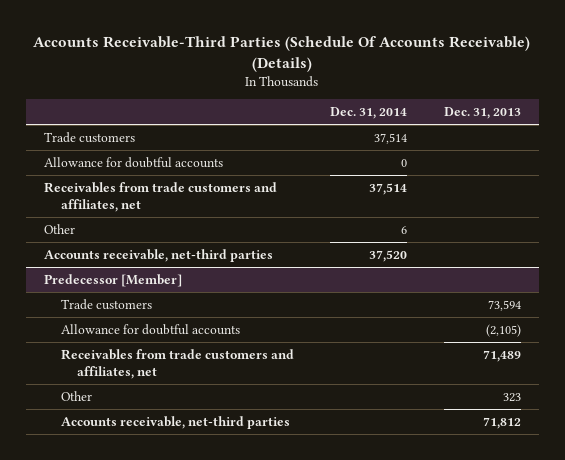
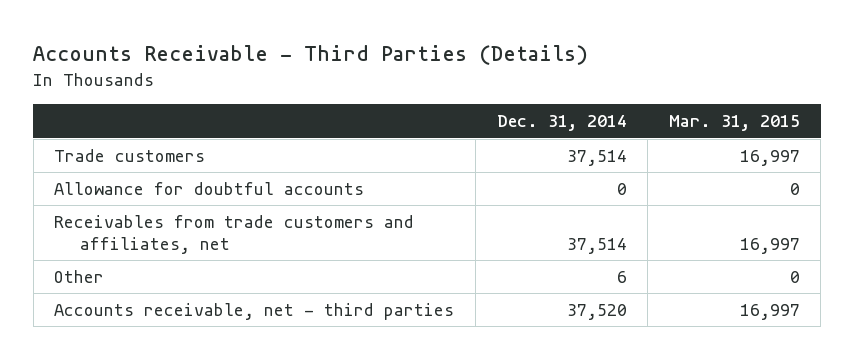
[33,35,531,72] Accounts Receivable-Third Parties (Schedule Of Accounts Receivable) (Details) -> [33,45,589,66] Accounts Receivable - Third Parties (Details)
[443,107,521,120] Dec. 31, 2013 -> none
none -> [668,115,800,132] Mar. 31, 2015
[43,273,182,287] Predecessor [Member] -> none
[60,298,152,310] Trade customers -> none
[60,323,240,335] Allowance for doubtful accounts -> none
[60,348,294,380] Receivables from trade customers and affiliates, net -> none
[60,390,92,401] Other -> none
[60,415,290,429] Accounts receivable, net-third parties -> none
[43,248,273,262] Accounts receivable, net-third parties -> [54,302,455,320] Accounts receivable, net - third parties

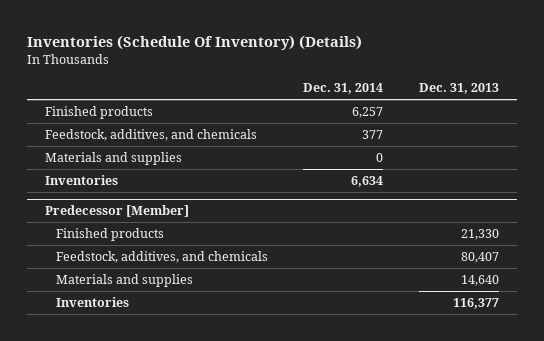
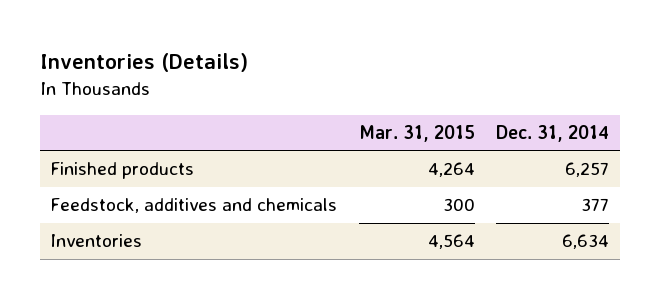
[27,34,363,50] Inventories (Schedule Of Inventory) (Details) -> [39,53,248,73] Inventories (Details)
[418,83,499,95] Dec. 31, 2013 -> none
none -> [358,124,475,142] Mar. 31, 2015
[45,151,183,165] Materials and supplies -> none
[45,128,258,141] Feedstock, additives, and chemicals -> [50,198,338,214] Feedstock, additives and chemicals
[45,205,190,218] Predecessor [Member] -> none
[56,227,165,241] Finished products -> none
[56,250,269,263] Feedstock, additives, and chemicals -> none
[56,273,194,287] Materials and supplies -> none
[56,296,130,307] Inventories -> none

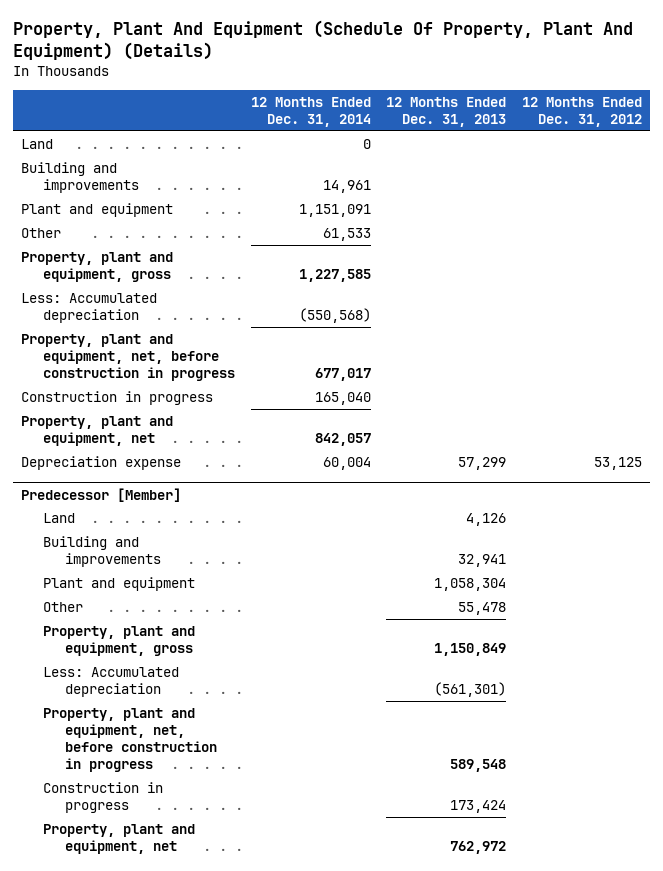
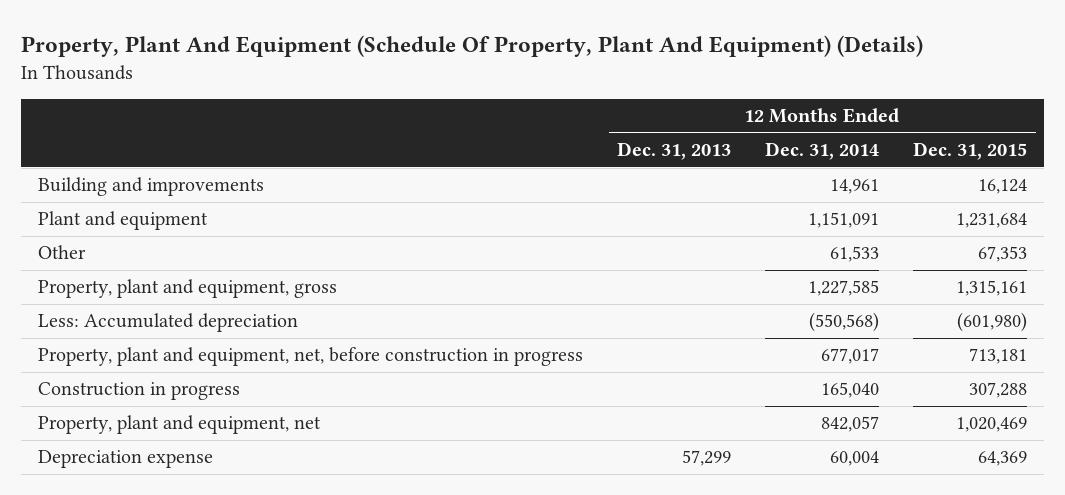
[522,97,643,128] 12 Months Ended Dec. 31, 2012 -> none
none -> [913,142,1028,161] Dec. 31, 2015
[20,138,53,149] Land -> none
[20,487,181,502] Predecessor [Member] -> none
[43,512,76,523] Land -> none
[43,535,162,568] Building and improvements -> none
[43,576,196,591] Plant and equipment -> none
[43,601,84,612] Other -> none
[43,625,196,657] Property, plant and equipment, gross -> none
[43,666,180,698] Less: Accumulated depreciation -> none
[43,707,218,773] Property, plant and equipment, net, before construction in progress -> none
[43,781,164,814] Construction in progress -> none
[43,823,196,855] Property, plant and equipment, net -> none

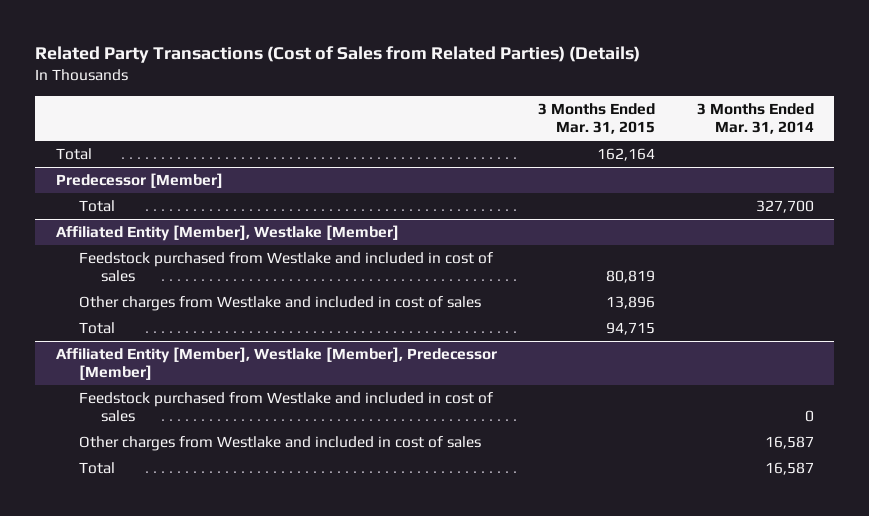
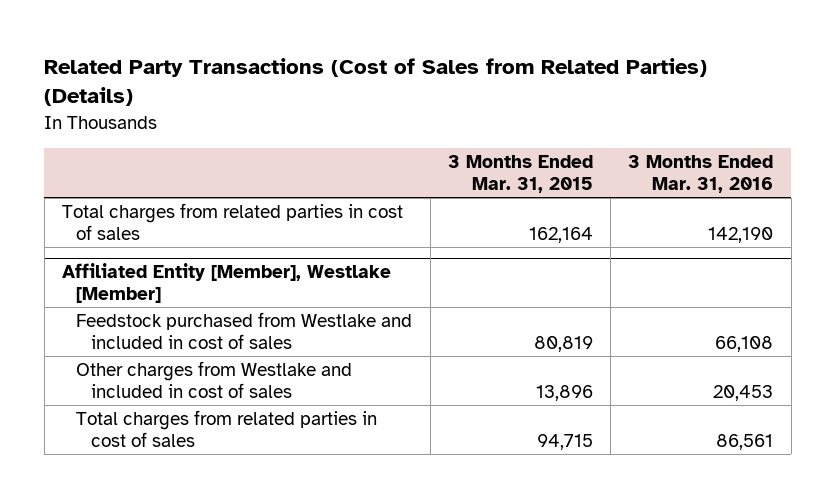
[696,102,814,135] 3 Months Ended Mar. 31, 2014 -> none
none -> [628,155,774,194] 3 Months Ended Mar. 31, 2016
[55,173,223,189] Predecessor [Member] -> none
[78,200,115,213] Total -> none
[55,148,92,161] Total -> [61,202,403,241] Total charges from related parties in cost of sales
[55,347,497,381] Affiliated Entity [Member], Westlake [Member], Predecessor [Member] -> none
[78,392,493,423] Feedstock purchased from Westlake and included in cost of sales -> none
[78,436,481,452] Other charges from Westlake and included in cost of sales -> none
[78,462,115,475] Total -> none
[78,322,115,335] Total -> [76,409,378,448] Total charges from related parties in cost of sales

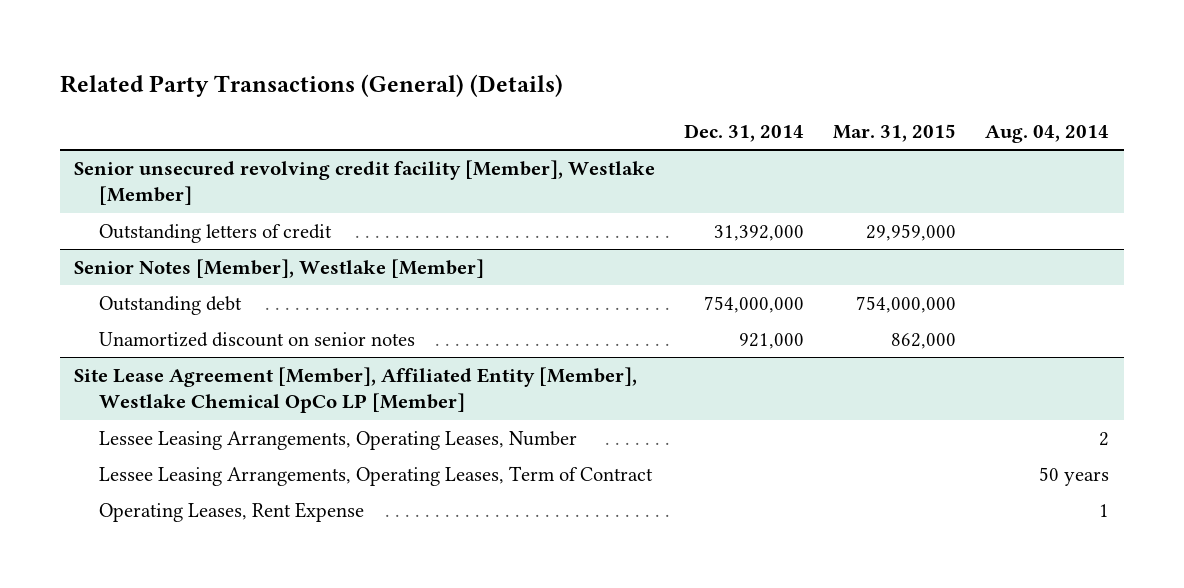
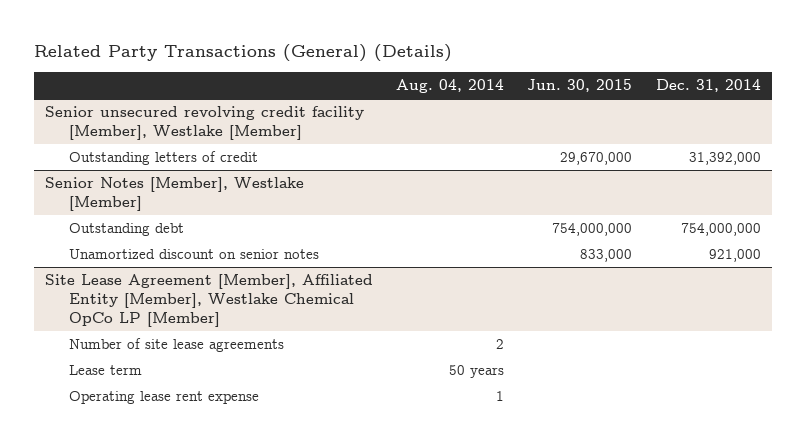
[833,123,957,142] Mar. 31, 2015 -> none
none -> [527,78,633,92] Jun. 30, 2015
[98,430,577,450] Lessee Leasing Arrangements, Operating Leases, Number -> [68,338,284,353] Number of site lease agreements
[98,465,653,486] Lessee Leasing Arrangements, Operating Leases, Term of Contract -> [68,365,142,376] Lease term
[98,501,364,522] Operating Leases, Rent Expense -> [68,391,259,405] Operating lease rent expense

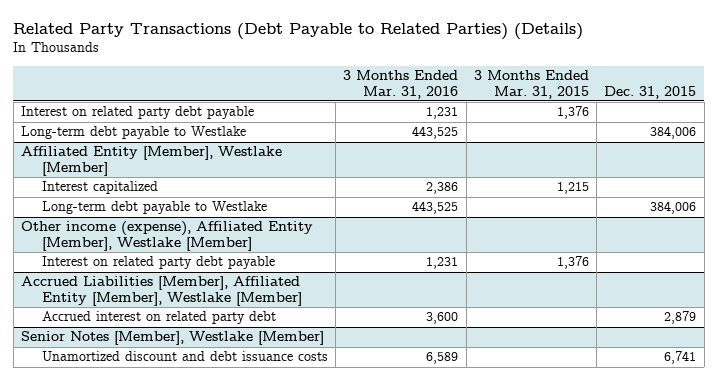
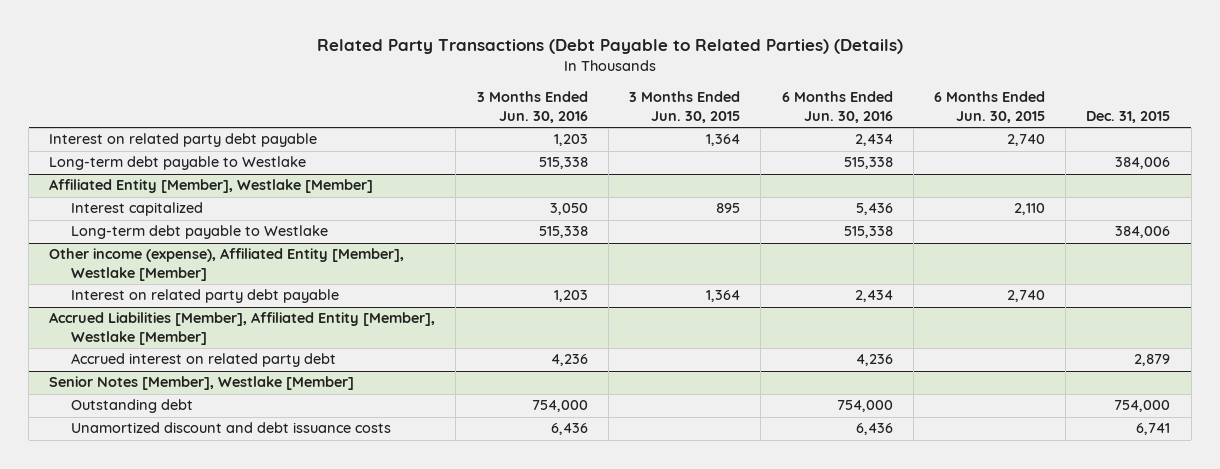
[343,70,459,99] 3 Months Ended Mar. 31, 2016 -> none
[473,70,589,99] 3 Months Ended Mar. 31, 2015 -> none
none -> [476,91,588,124] 3 Months Ended Jun. 30, 2016
none -> [629,91,741,124] 3 Months Ended Jun. 30, 2015
none -> [781,91,893,124] 6 Months Ended Jun. 30, 2016
none -> [933,91,1045,124] 6 Months Ended Jun. 30, 2015
none -> [71,399,194,414] Outstanding debt

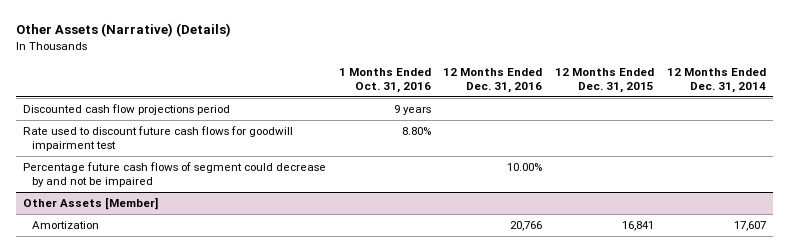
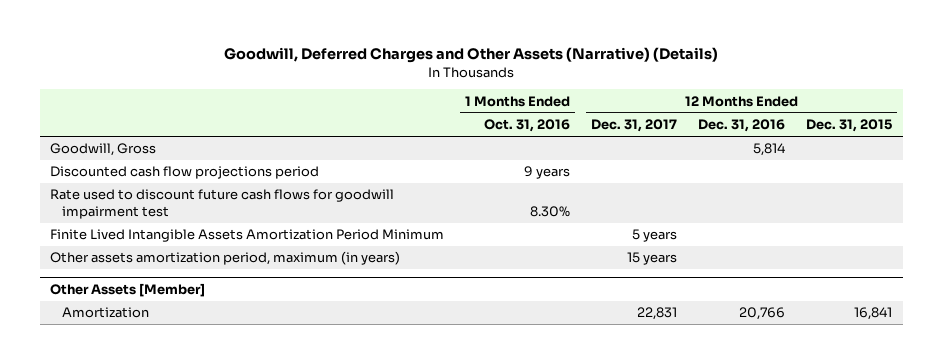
[16,23,232,38] Other Assets (Narrative) (Details) -> [224,47,719,64] Goodwill, Deferred Charges and Other Assets (Narrative) (Details)
[667,68,767,93] 12 Months Ended Dec. 31, 2014 -> none
none -> [591,119,678,133] Dec. 31, 2017
none -> [50,143,157,157] Goodwill, Gross
[22,162,326,187] Percentage future cash flows of segment could decrease by and not be impaired -> none
[401,127,431,136] 8.80% -> [530,205,571,217] 8.30%
none -> [50,229,445,243] Finite Lived Intangible Assets Amortization Period Minimum
none -> [50,251,401,266] Other assets amortization period, maximum (in years)

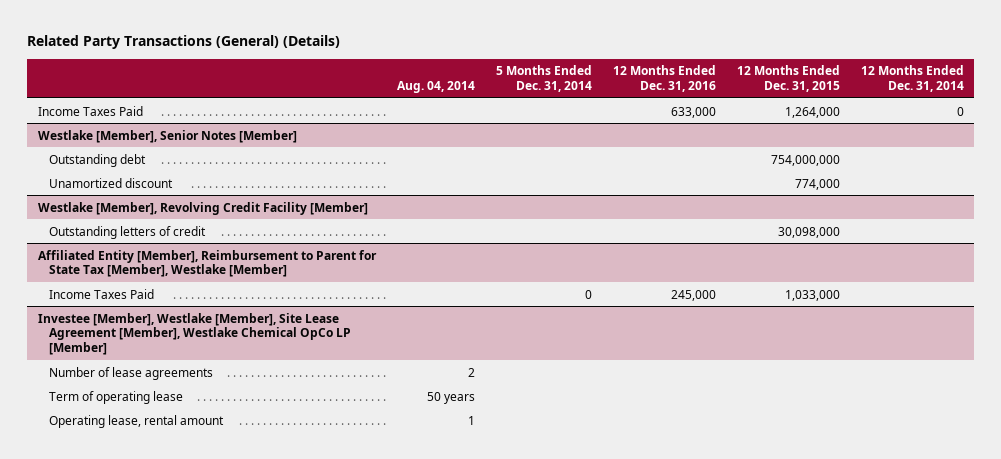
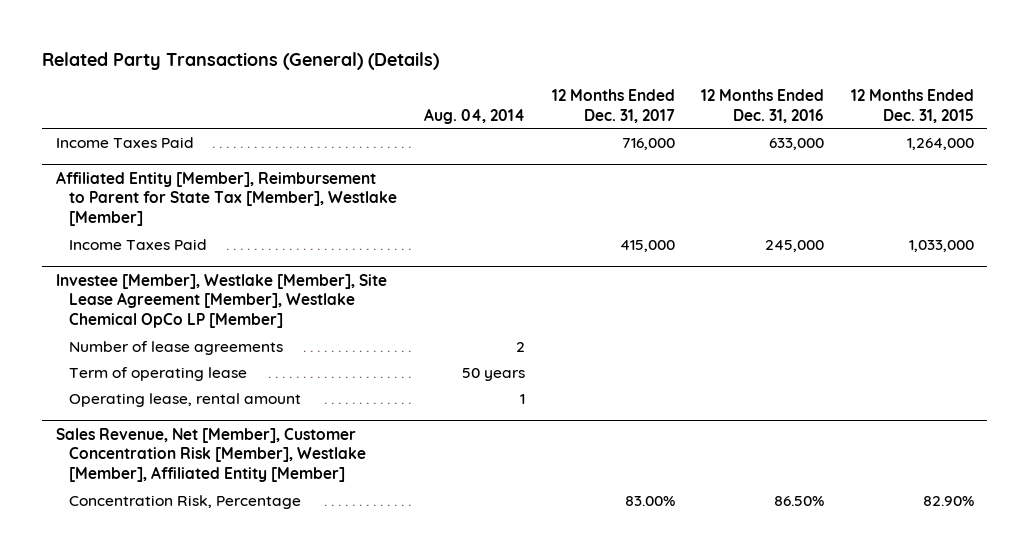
[495,65,592,92] 5 Months Ended Dec. 31, 2014 -> none
[860,65,964,92] 12 Months Ended Dec. 31, 2014 -> none
none -> [551,88,675,123] 12 Months Ended Dec. 31, 2017
[37,129,297,143] Westlake [Member], Senior Notes [Member] -> none
[48,153,146,167] Outstanding debt -> none
[48,177,173,188] Unamortized discount -> none
[37,201,368,215] Westlake [Member], Revolving Credit Facility [Member] -> none
[48,225,206,239] Outstanding letters of credit -> none
none -> [55,427,367,483] Sales Revenue, Net [Member], Customer Concentration Risk [Member], Westlake [Member], Affiliated Entity [Member]
none -> [69,494,302,509] Concentration Risk, Percentage

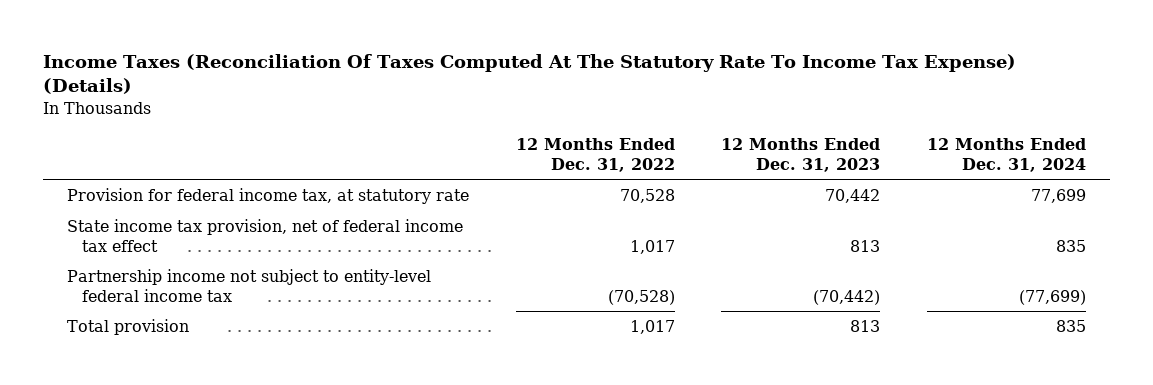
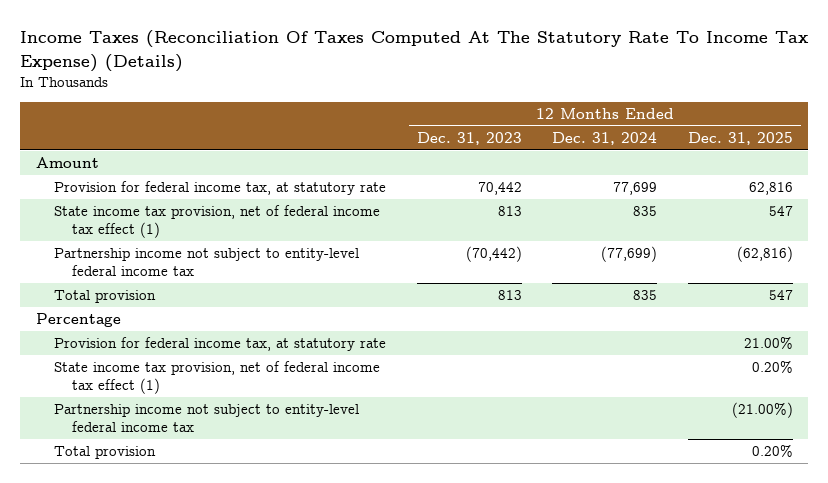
[515,138,675,172] 12 Months Ended Dec. 31, 2022 -> none
none -> [687,132,793,146] Dec. 31, 2025
none -> [35,157,99,169] Amount
[66,219,463,252] State income tax provision, net of federal income tax effect -> [53,205,380,238] State income tax provision, net of federal income tax effect (1)
none -> [35,313,121,328] Percentage
none -> [53,337,386,352] Provision for federal income tax, at statutory rate
none -> [53,361,380,394] State income tax provision, net of federal income tax effect (1)
none -> [53,404,359,432] Partnership income not subject to entity-level federal income tax
none -> [53,446,156,460] Total provision

